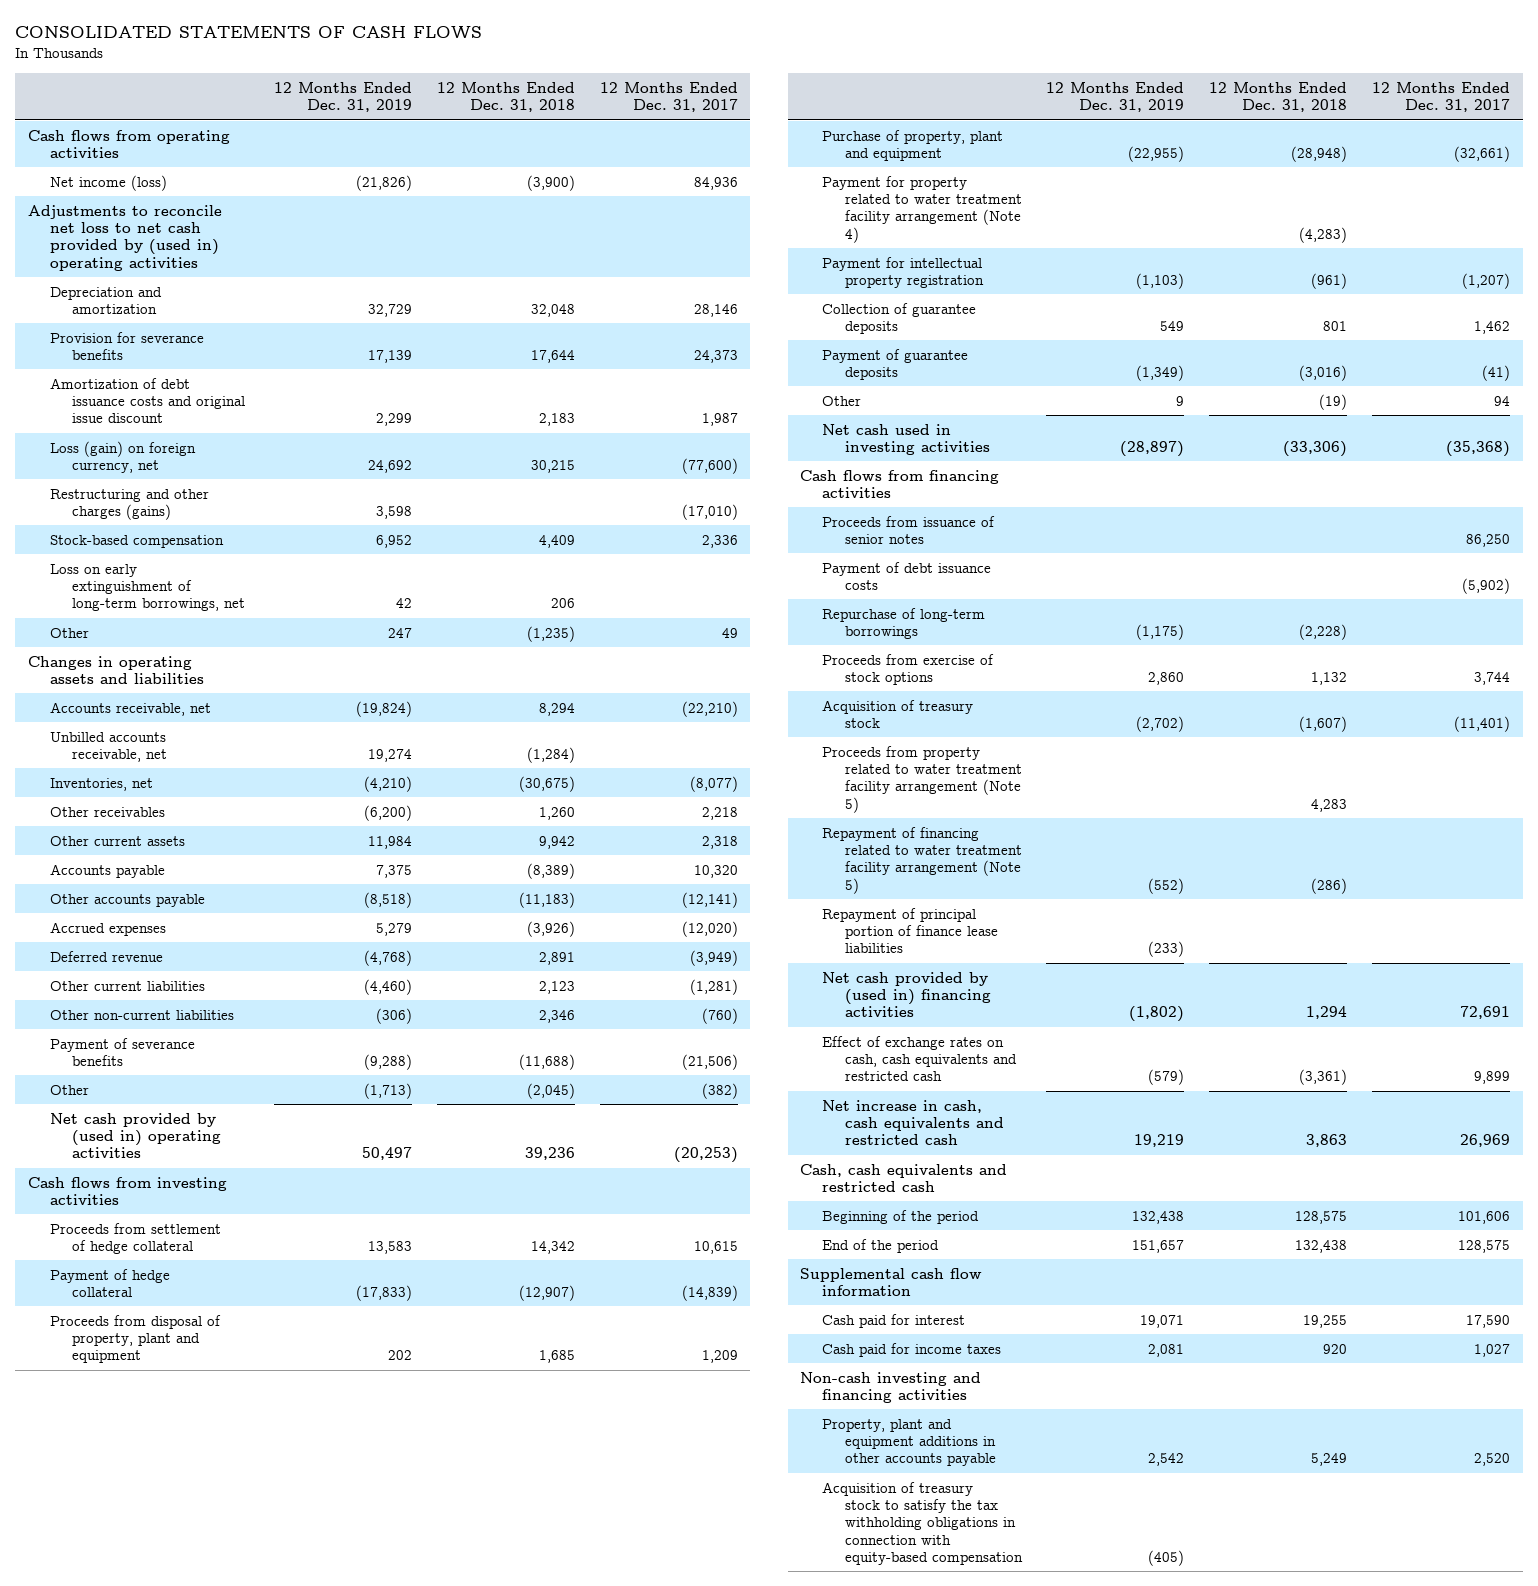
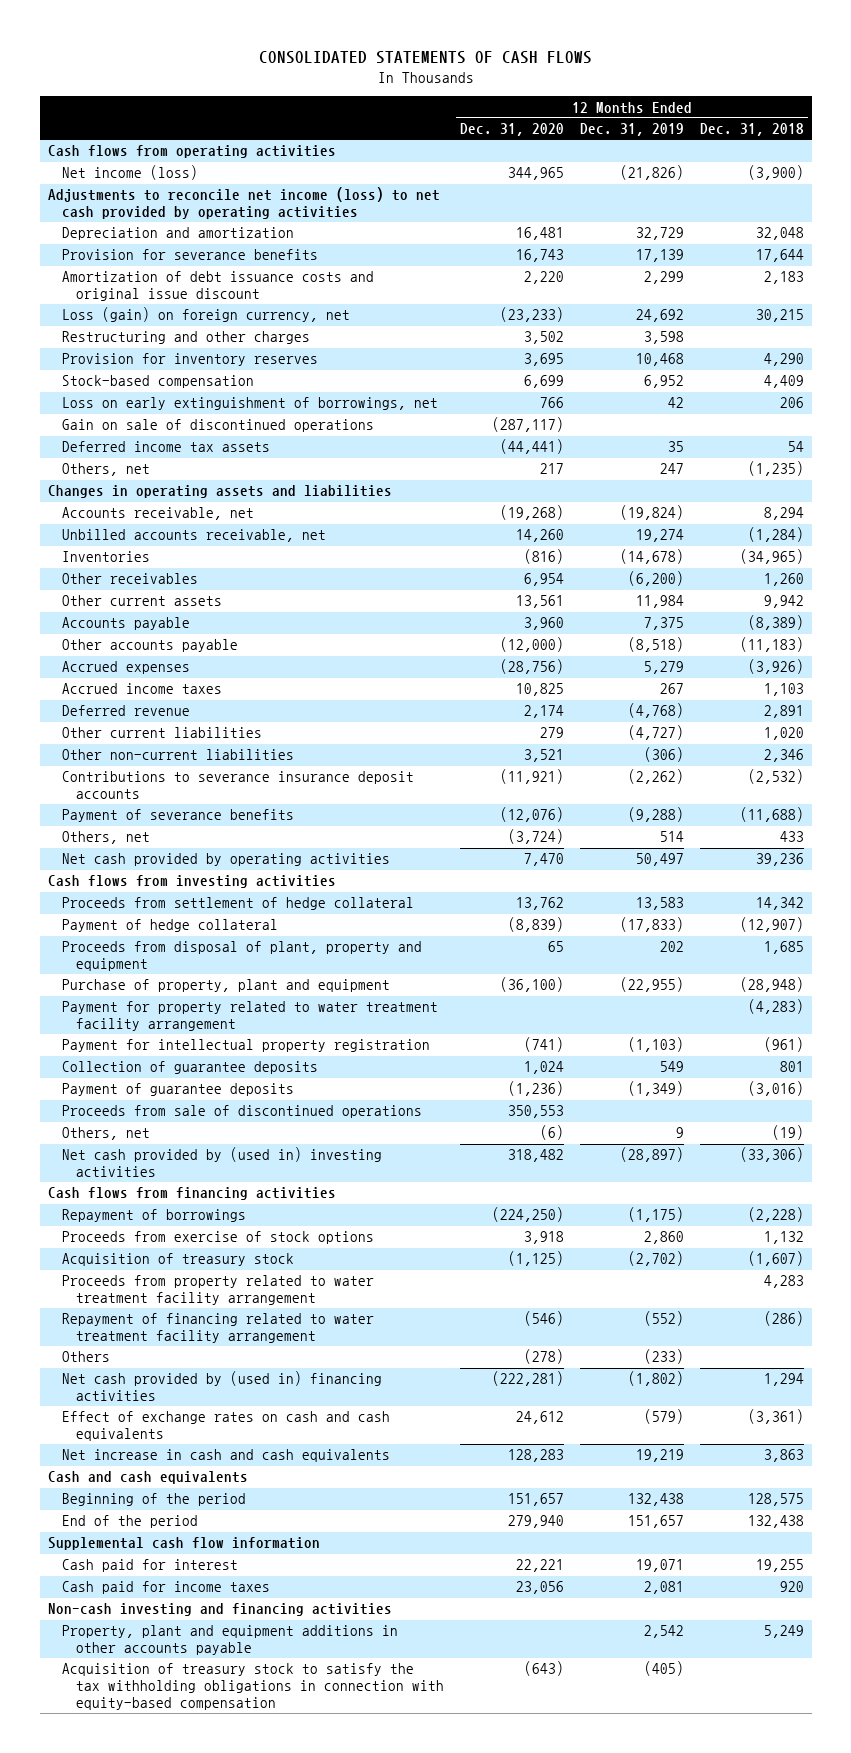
[600,81,739,113] 12 Months Ended Dec. 31, 2017 -> none
none -> [459,123,564,137] Dec. 31, 2020
[27,204,222,271] Adjustments to reconcile net loss to net cash provided by (used in) operating activities -> [47,187,440,220] Adjustments to reconcile net income (loss) to net cash provided by operating activities
[50,488,210,520] Restructuring and other charges (gains) -> [61,331,310,345] Restructuring and other charges
none -> [61,353,318,367] Provision for inventory reserves
[50,563,246,612] Loss on early extinguishment of long-term borrowings, net -> [61,397,438,411] Loss on early extinguishment of borrowings, net
none -> [61,419,374,433] Gain on sale of discontinued operations
none -> [61,441,270,453] Deferred income tax assets
[50,627,90,638] Other -> [61,463,150,477] Others, net
[50,777,154,791] Inventories, net -> [61,551,150,563] Inventories
[364,775,413,792] (4,210) -> [619,549,684,565] (14,678)
[519,775,576,792] (30,675) -> [739,549,804,565] (34,965)
none -> [61,683,222,695] Accrued income taxes
[364,978,413,995] (4,460) -> [627,725,684,741] (4,727)
[539,980,576,994] 2,123 -> [763,727,804,741] 1,020
none -> [61,771,414,800] Contributions to severance insurance deposit accounts
[50,1084,90,1095] Other -> [61,831,150,845] Others, net
[364,1082,413,1099] (1,713) -> [659,831,684,843] 514
[527,1082,576,1099] (2,045) -> [779,831,804,843] 433
[50,1112,222,1159] Net cash provided by (used in) operating activities -> [61,853,390,867] Net cash provided by operating activities
[50,1314,222,1364] Proceeds from disposal of property, plant and equipment -> [61,941,422,972] Proceeds from disposal of plant, property and equipment
[822,175,1022,243] Payment for property related to water treatment facility arrangement (Note 4) -> [61,1001,438,1032] Payment for property related to water treatment facility arrangement
none -> [61,1105,422,1119] Proceeds from sale of discontinued operations
[822,395,862,406] Other -> [61,1127,150,1141] Others, net
[822,423,990,455] Net cash used in investing activities -> [61,1147,382,1178] Net cash provided by (used in) investing activities
[822,515,996,544] Proceeds from issuance of senior notes -> none
[822,561,992,590] Payment of debt issuance costs -> none
[822,607,986,639] Repurchase of long-term borrowings -> [61,1209,246,1223] Repayment of borrowings
[822,745,1022,813] Proceeds from property related to water treatment facility arrangement (Note 5) -> [61,1275,374,1306] Proceeds from property related to water treatment facility arrangement
[822,826,1022,894] Repayment of financing related to water treatment facility arrangement (Note 5) -> [61,1313,374,1344] Repayment of financing related to water treatment facility arrangement
[822,907,998,954] Repayment of principal portion of finance lease liabilities -> [61,1351,110,1363] Others
[822,1035,1017,1082] Effect of exchange rates on cash, cash equivalents and restricted cash -> [61,1411,390,1442] Effect of exchange rates on cash and cash equivalents
[822,1099,1004,1146] Net increase in cash, cash equivalents and restricted cash -> [61,1449,390,1463] Net increase in cash and cash equivalents
[799,1163,1007,1192] Cash, cash equivalents and restricted cash -> [47,1471,248,1485] Cash and cash equivalents

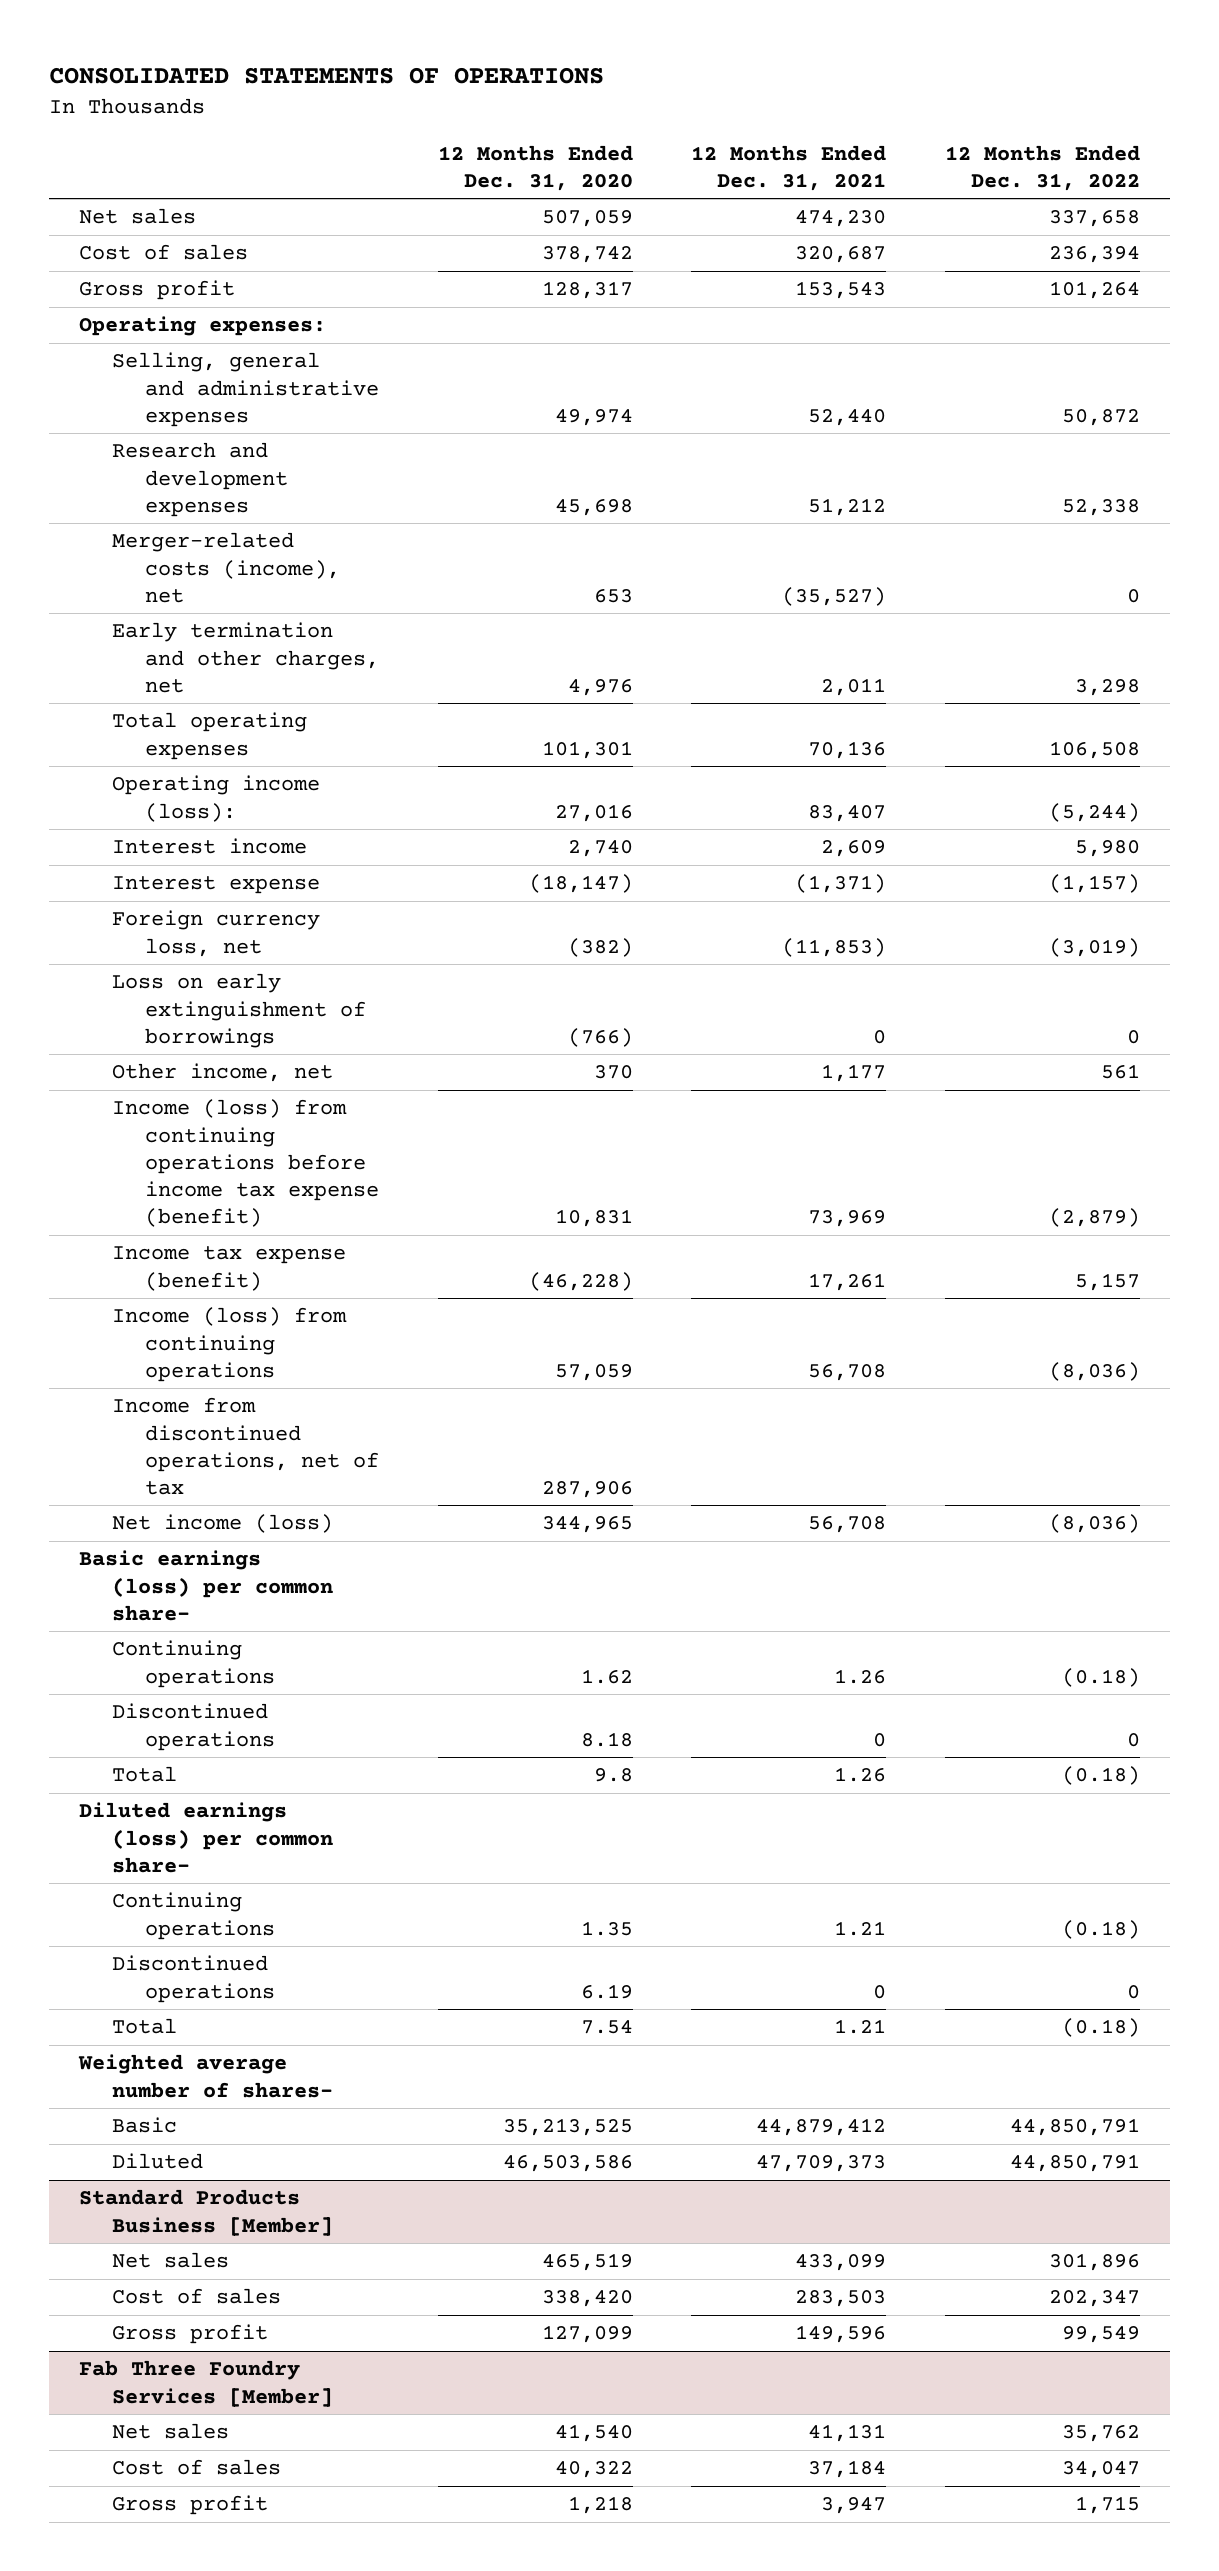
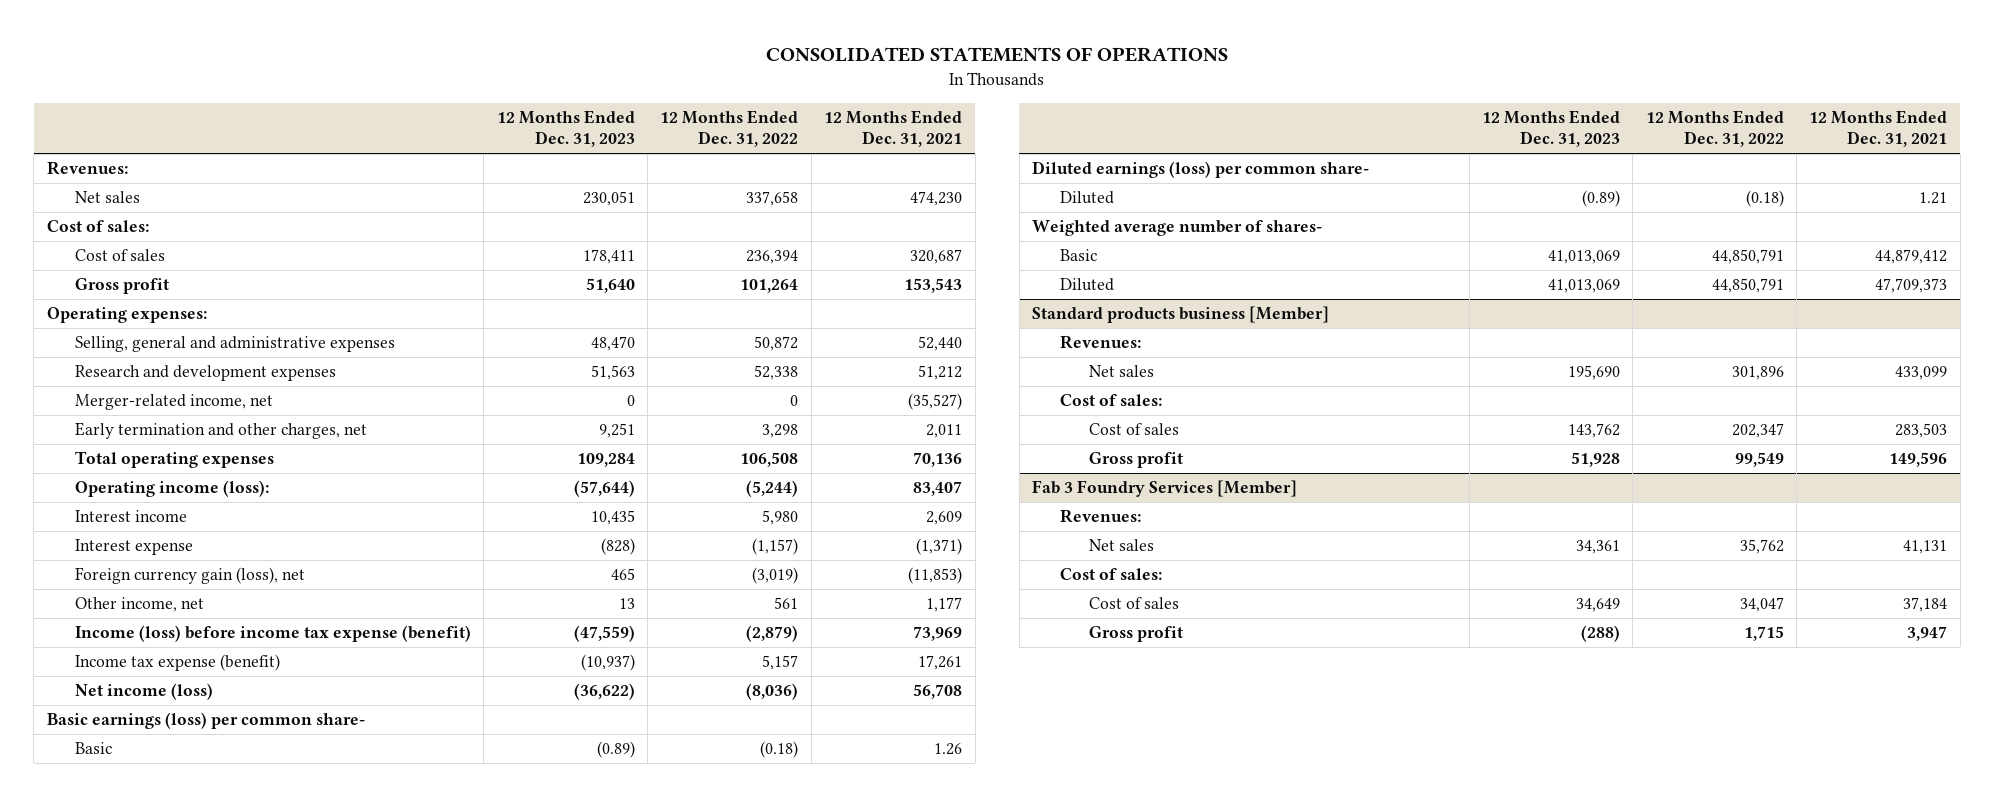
[437,144,633,191] 12 Months Ended Dec. 31, 2020 -> none
none -> [496,110,635,148] 12 Months Ended Dec. 31, 2023
none -> [46,161,128,176] Revenues:
none -> [46,220,149,233] Cost of sales:
[111,532,340,603] Merger-related costs (income), net -> [75,394,274,411] Merger-related income, net
[111,973,366,1048] Loss on early extinguishment of borrowings -> none
[111,910,320,957] Foreign currency loss, net -> [75,567,306,585] Foreign currency gain (loss), net
[111,1099,379,1227] Income (loss) from continuing operations before income tax expense (benefit) -> [75,625,472,643] Income (loss) before income tax expense (benefit)
[111,1307,347,1382] Income (loss) from continuing operations -> none
[111,1397,379,1495] Income from discontinued operations, net of tax -> none
[111,1640,275,1688] Continuing operations -> none
[111,1703,275,1751] Discontinued operations -> none
[111,1766,177,1783] Total -> [75,742,113,755] Basic
[111,1892,275,1940] Continuing operations -> none
[111,1955,275,2003] Discontinued operations -> none
[111,2018,177,2035] Total -> [1060,191,1115,205] Diluted
[78,2189,333,2236] Standard Products Business [Member] -> [1032,306,1330,324] Standard products business [Member]
none -> [1060,335,1142,350] Revenues:
none -> [1060,394,1163,407] Cost of sales:
[78,2360,333,2407] Fab Three Foundry Services [Member] -> [1032,480,1298,498] Fab 3 Foundry Services [Member]
none -> [1060,509,1142,524] Revenues:
none -> [1060,568,1163,581] Cost of sales:

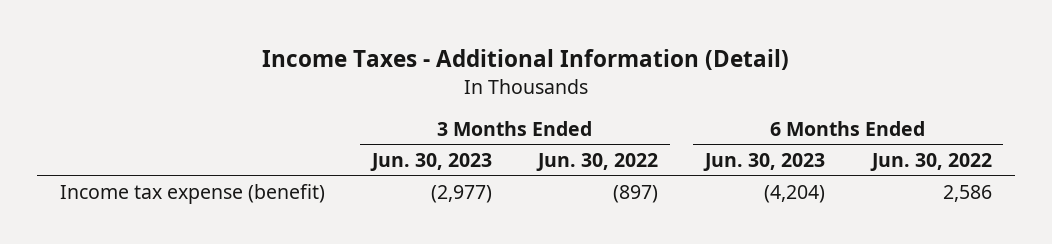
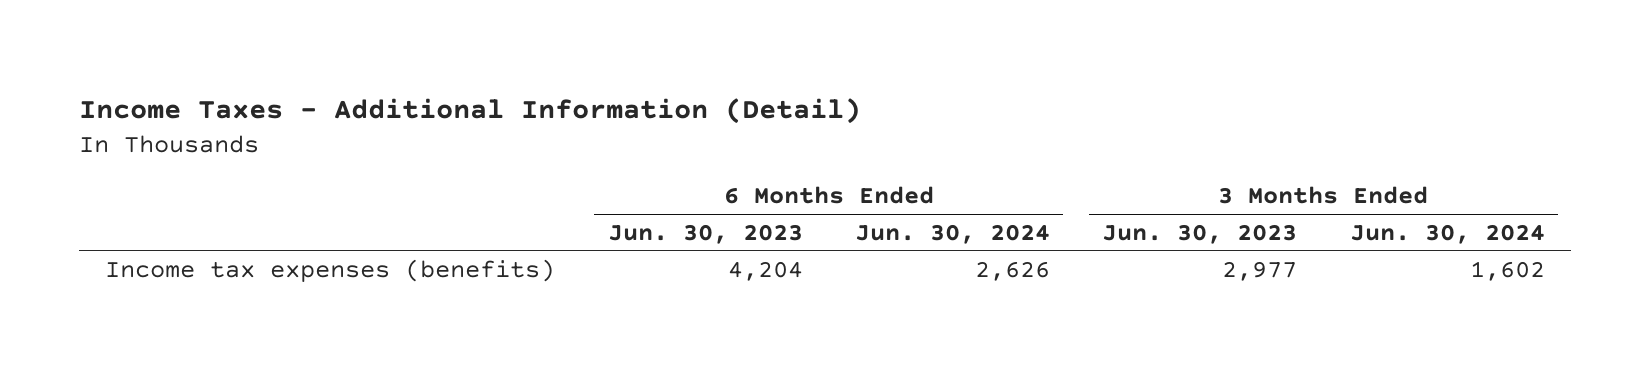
[536,152,659,171] Jun. 30, 2022 -> none
[869,152,992,171] Jun. 30, 2022 -> none
none -> [854,223,1050,244] Jun. 30, 2024
none -> [1349,223,1545,244] Jun. 30, 2024
[60,183,326,204] Income tax expense (benefit) -> [105,258,556,282] Income tax expenses (benefits)
[430,184,492,203] (2,977) -> [1222,260,1298,281] 2,977
[764,184,826,203] (4,204) -> [727,260,803,281] 4,204

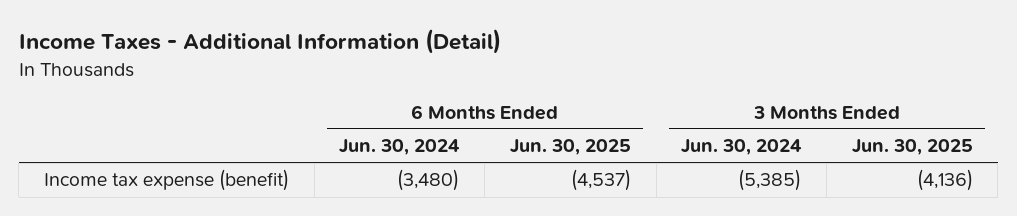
[607,223,803,244] Jun. 30, 2023 -> none
[1102,223,1298,244] Jun. 30, 2023 -> none
none -> [509,139,631,156] Jun. 30, 2025
none -> [851,139,973,156] Jun. 30, 2025
[105,258,556,282] Income tax expenses (benefits) -> [43,169,289,192] Income tax expense (benefit)
[974,260,1050,281] 2,626 -> [397,169,460,192] (3,480)
[1469,260,1545,281] 1,602 -> [738,169,802,192] (5,385)

